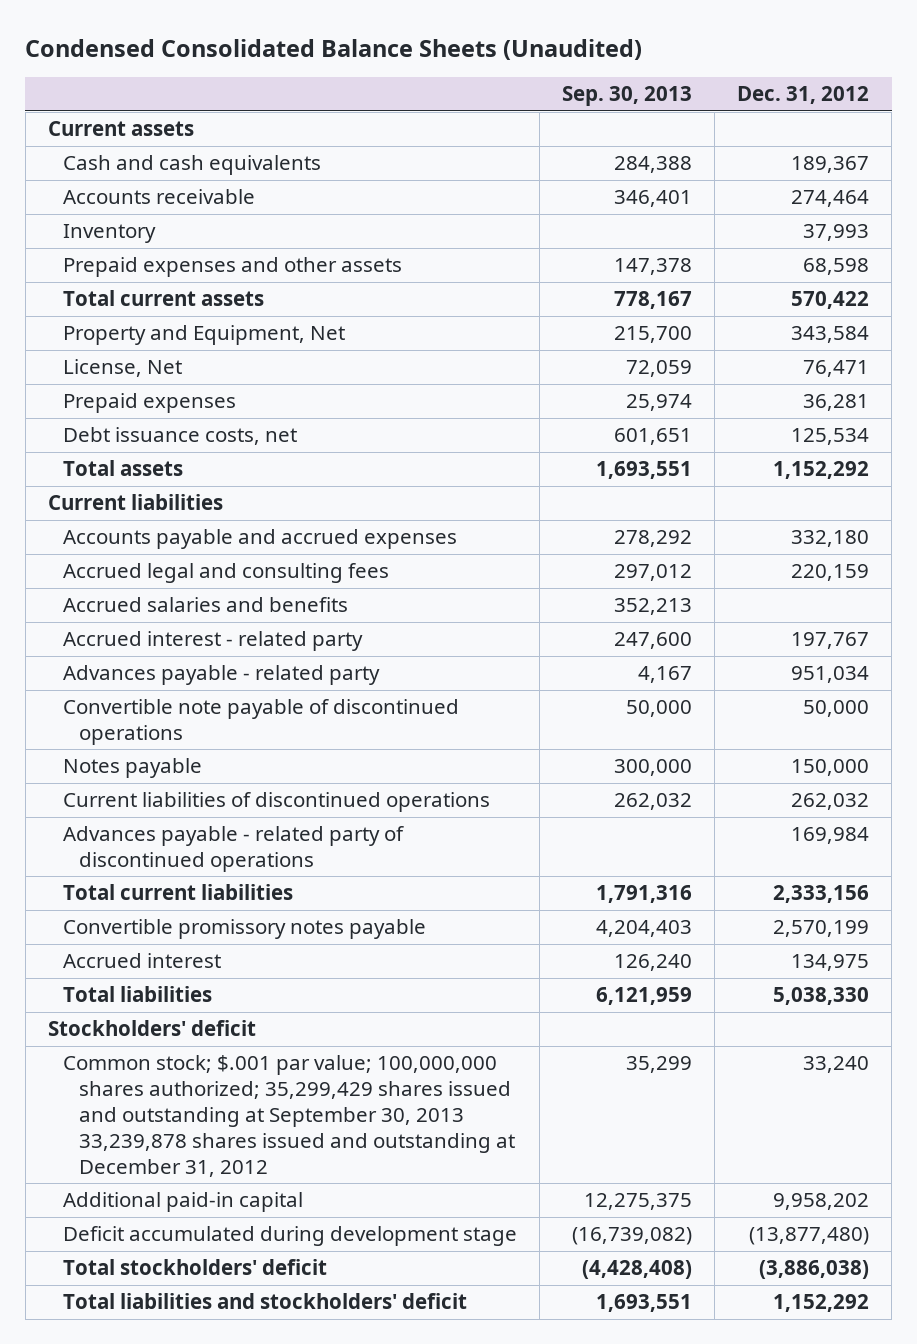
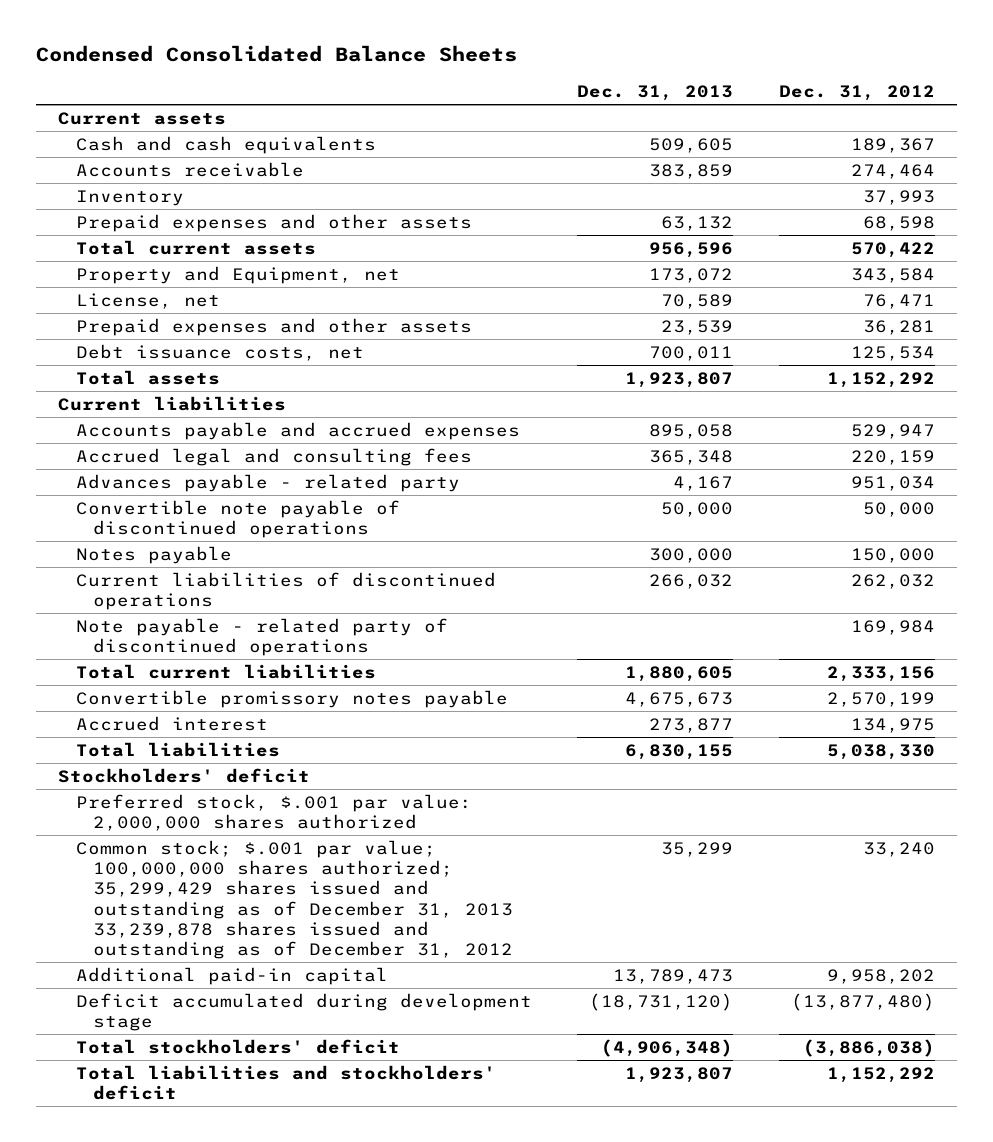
[25,38,643,60] Condensed Consolidated Balance Sheets (Unaudited) -> [35,45,517,63] Condensed Consolidated Balance Sheets
[562,86,693,107] Sep. 30, 2013 -> none
none -> [577,84,734,101] Dec. 31, 2013
[63,325,346,346] Property and Equipment, Net -> [75,265,400,284] Property and Equipment, net
[63,359,183,378] License, Net -> [75,292,220,309] License, net
[63,393,237,414] Prepaid expenses -> [75,317,472,336] Prepaid expenses and other assets
[791,530,870,548] 332,180 -> [850,423,935,439] 529,947
[63,597,349,613] Accrued salaries and benefits -> none
[63,631,364,652] Accrued interest - related party -> none
[63,826,405,872] Advances payable - related party of discontinued operations -> [75,617,448,657] Note payable - related party of discontinued operations
none -> [75,793,472,832] Preferred stock, $.001 par value: 2,000,000 shares authorized
[63,1055,516,1177] Common stock; $.001 par value; 100,000,000 shares authorized; 35,299,429 shares issued and outstanding at September 30, 2013 33,239,878 shares issued and outstanding at December 31, 2012 -> [75,839,514,960] Common stock; $.001 par value; 100,000,000 shares authorized; 35,299,429 shares issued and outstanding as of December 31, 2013 33,239,878 shares issued and outstanding as of December 31, 2012

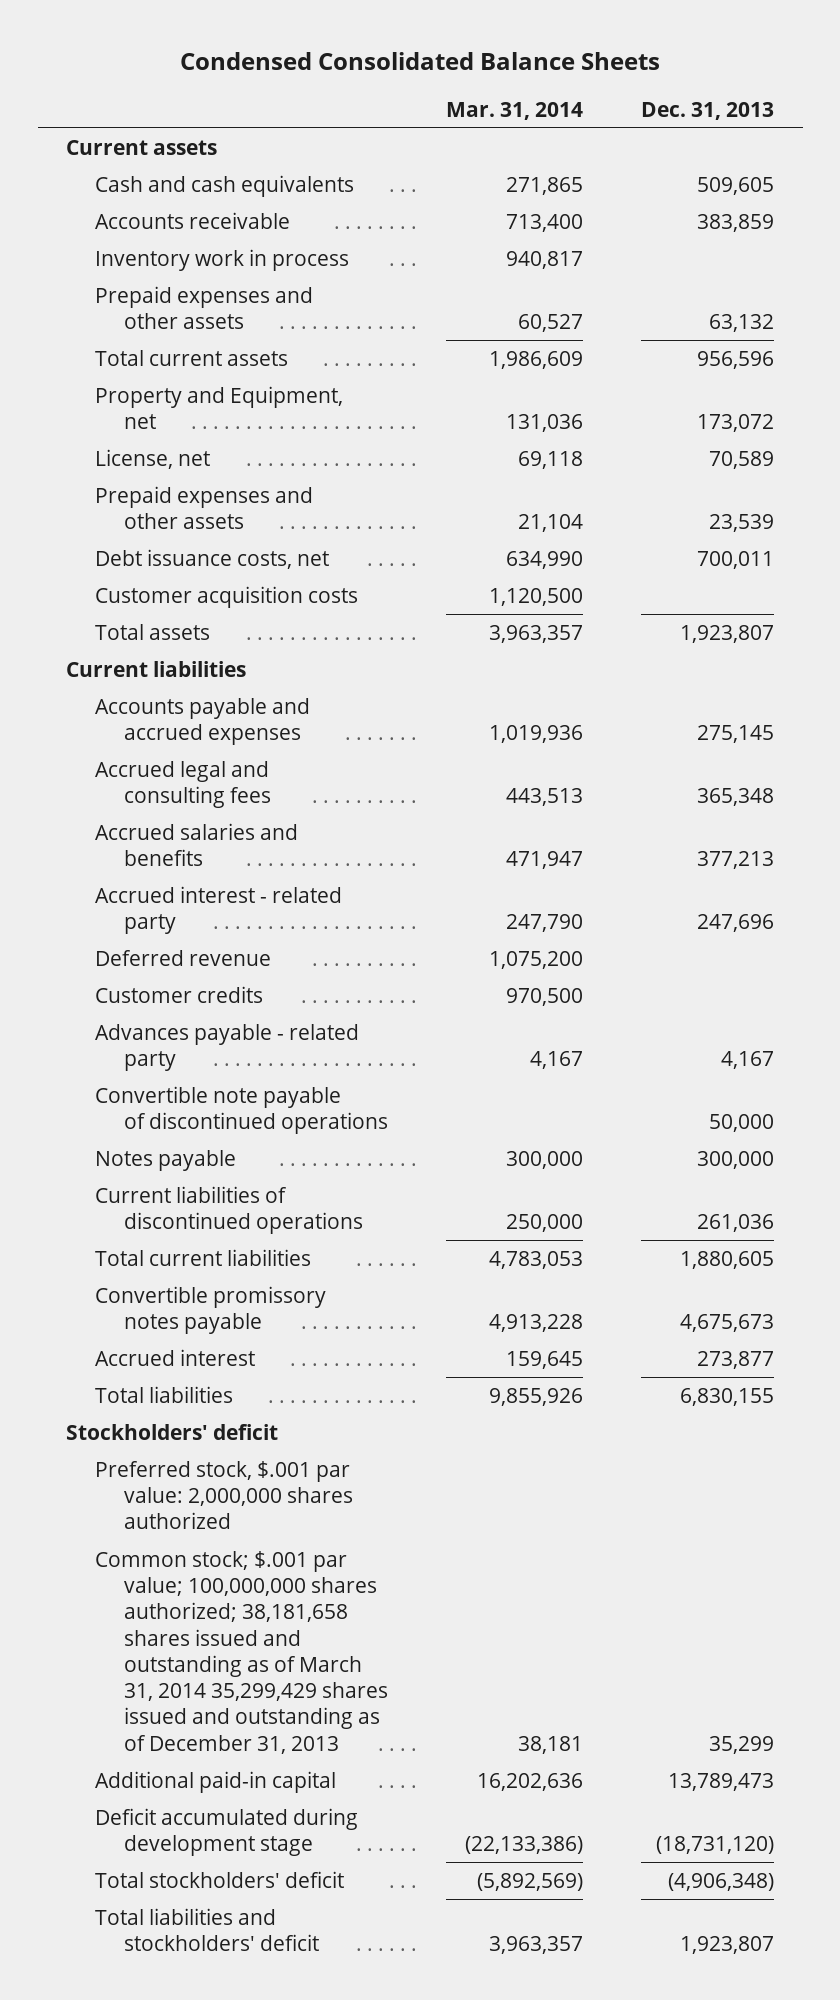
[778,84,935,101] Dec. 31, 2012 -> none
none -> [446,101,584,120] Mar. 31, 2014
[75,189,184,206] Inventory -> none
none -> [95,248,350,271] Inventory work in process
none -> [95,585,359,608] Customer acquisition costs
[649,423,734,439] 895,058 -> [696,725,774,744] 275,145
none -> [95,822,299,867] Accrued salaries and benefits
none -> [95,885,343,935] Accrued interest - related party
none -> [95,949,272,966] Deferred revenue
none -> [95,985,264,1003] Customer credits
[75,617,448,657] Note payable - related party of discontinued operations -> none
[649,573,734,589] 266,032 -> [696,1214,774,1233] 261,036
[75,839,514,960] Common stock; $.001 par value; 100,000,000 shares authorized; 35,299,429 shares issued and outstanding as of December 31, 2013 33,239,878 shares issued and outstanding as of December 31, 2012 -> [95,1550,389,1754] Common stock; $.001 par value; 100,000,000 shares authorized; 38,181,658 shares issued and outstanding as of March 31, 2014 35,299,429 shares issued and outstanding as of December 31, 2013

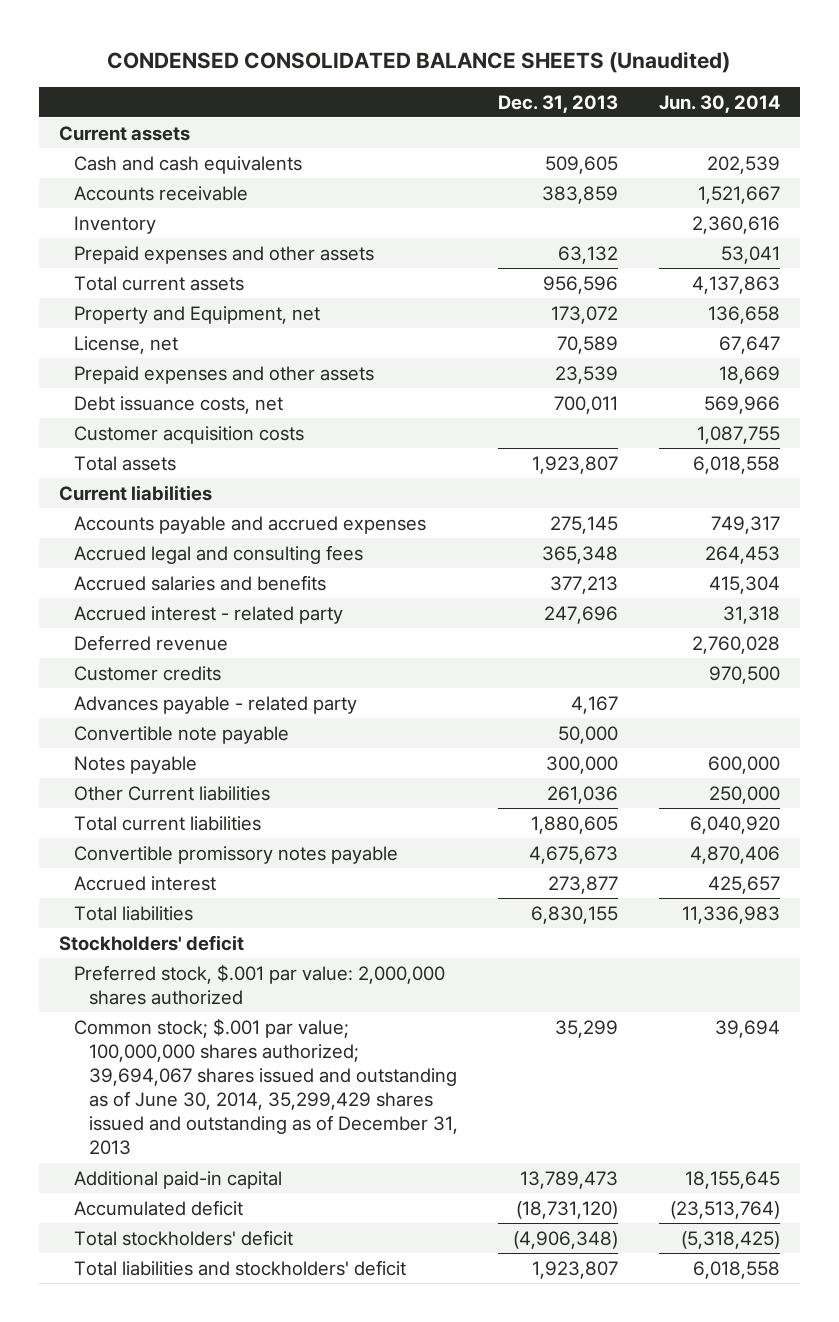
[180,51,661,70] Condensed Consolidated Balance Sheets -> [107,51,731,74] CONDENSED CONSOLIDATED BALANCE SHEETS (Unaudited)
[446,101,584,120] Mar. 31, 2014 -> none
none -> [658,94,780,113] Jun. 30, 2014
[95,248,350,271] Inventory work in process -> [74,215,157,234] Inventory
[95,1085,389,1135] Convertible note payable of discontinued operations -> [74,725,290,744] Convertible note payable
[95,1185,364,1235] Current liabilities of discontinued operations -> [74,785,271,801] Other Current liabilities
[95,1550,389,1754] Common stock; $.001 par value; 100,000,000 shares authorized; 38,181,658 shares issued and outstanding as of March 31, 2014 35,299,429 shares issued and outstanding as of December 31, 2013 -> [74,1017,459,1156] Common stock; $.001 par value; 100,000,000 shares authorized; 39,694,067 shares issued and outstanding as of June 30, 2014, 35,299,429 shares issued and outstanding as of December 31, 2013
[95,1807,359,1857] Deficit accumulated during development stage -> [74,1199,244,1216] Accumulated deficit

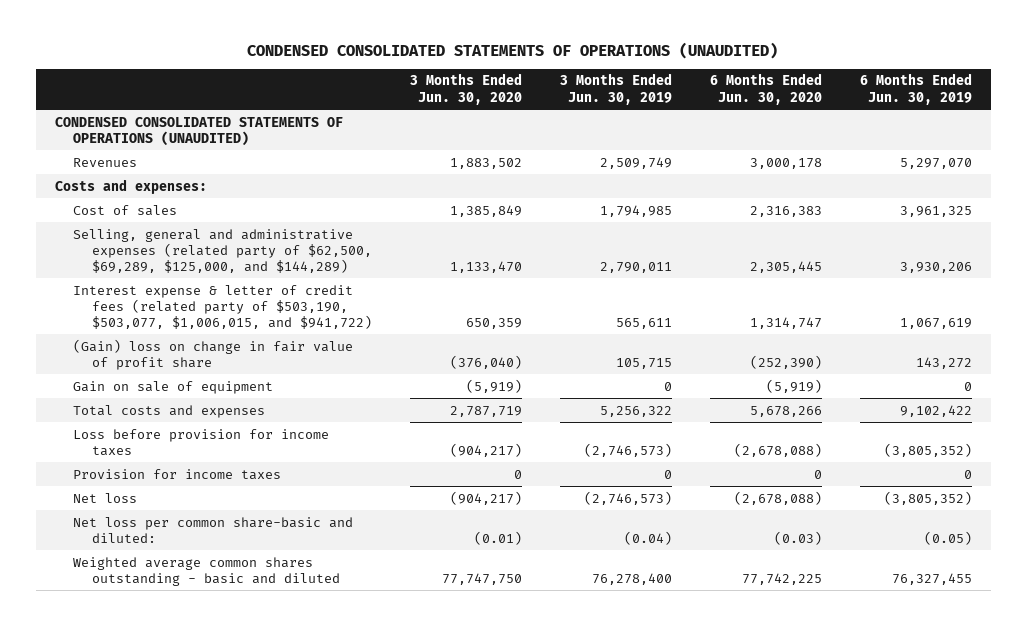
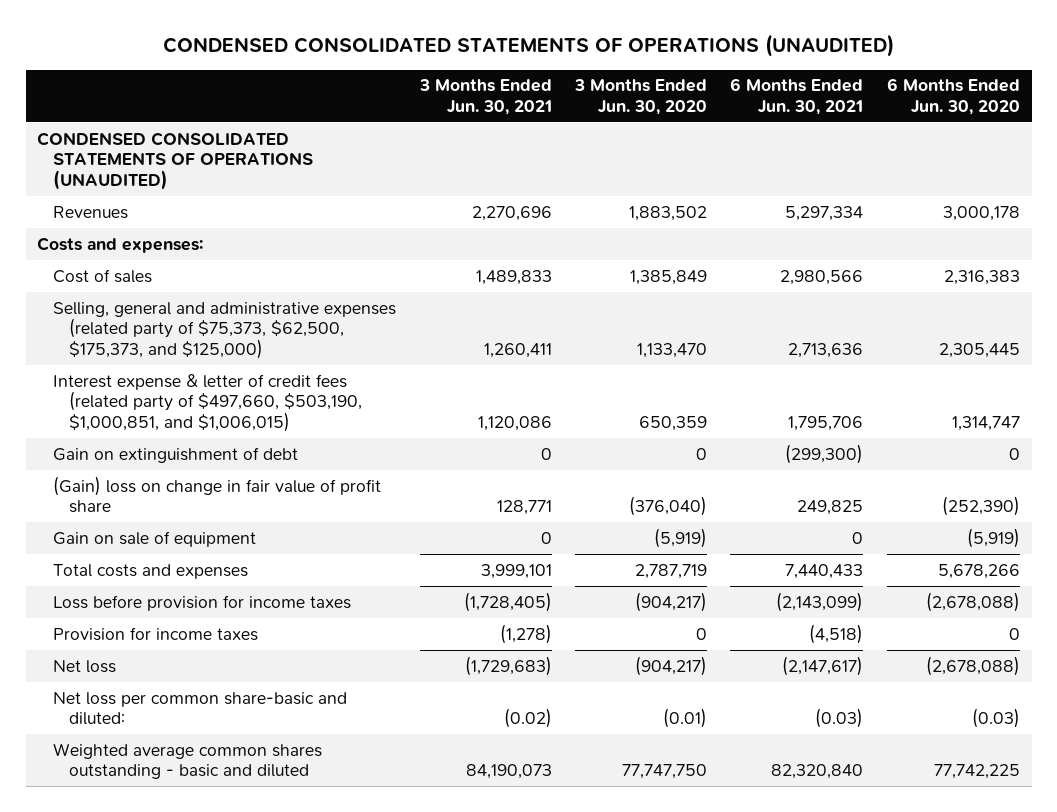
[560,73,673,105] 3 Months Ended Jun. 30, 2019 -> none
[860,73,973,105] 6 Months Ended Jun. 30, 2019 -> none
none -> [418,79,552,116] 3 Months Ended Jun. 30, 2021
none -> [730,78,864,116] 6 Months Ended Jun. 30, 2021
[73,228,373,273] Selling, general and administrative expenses (related party of $62,500, $69,289, $125,000, and $144,289) -> [53,301,397,359] Selling, general and administrative expenses (related party of $75,373, $62,500, $175,373, and $125,000)
[73,284,373,329] Interest expense & letter of credit fees (related party of $503,190, $503,077, $1,006,015, and $941,722) -> [53,373,363,432] Interest expense & letter of credit fees (related party of $497,660, $503,190, $1,000,851, and $1,006,015)
none -> [53,446,299,463] Gain on extinguishment of debt

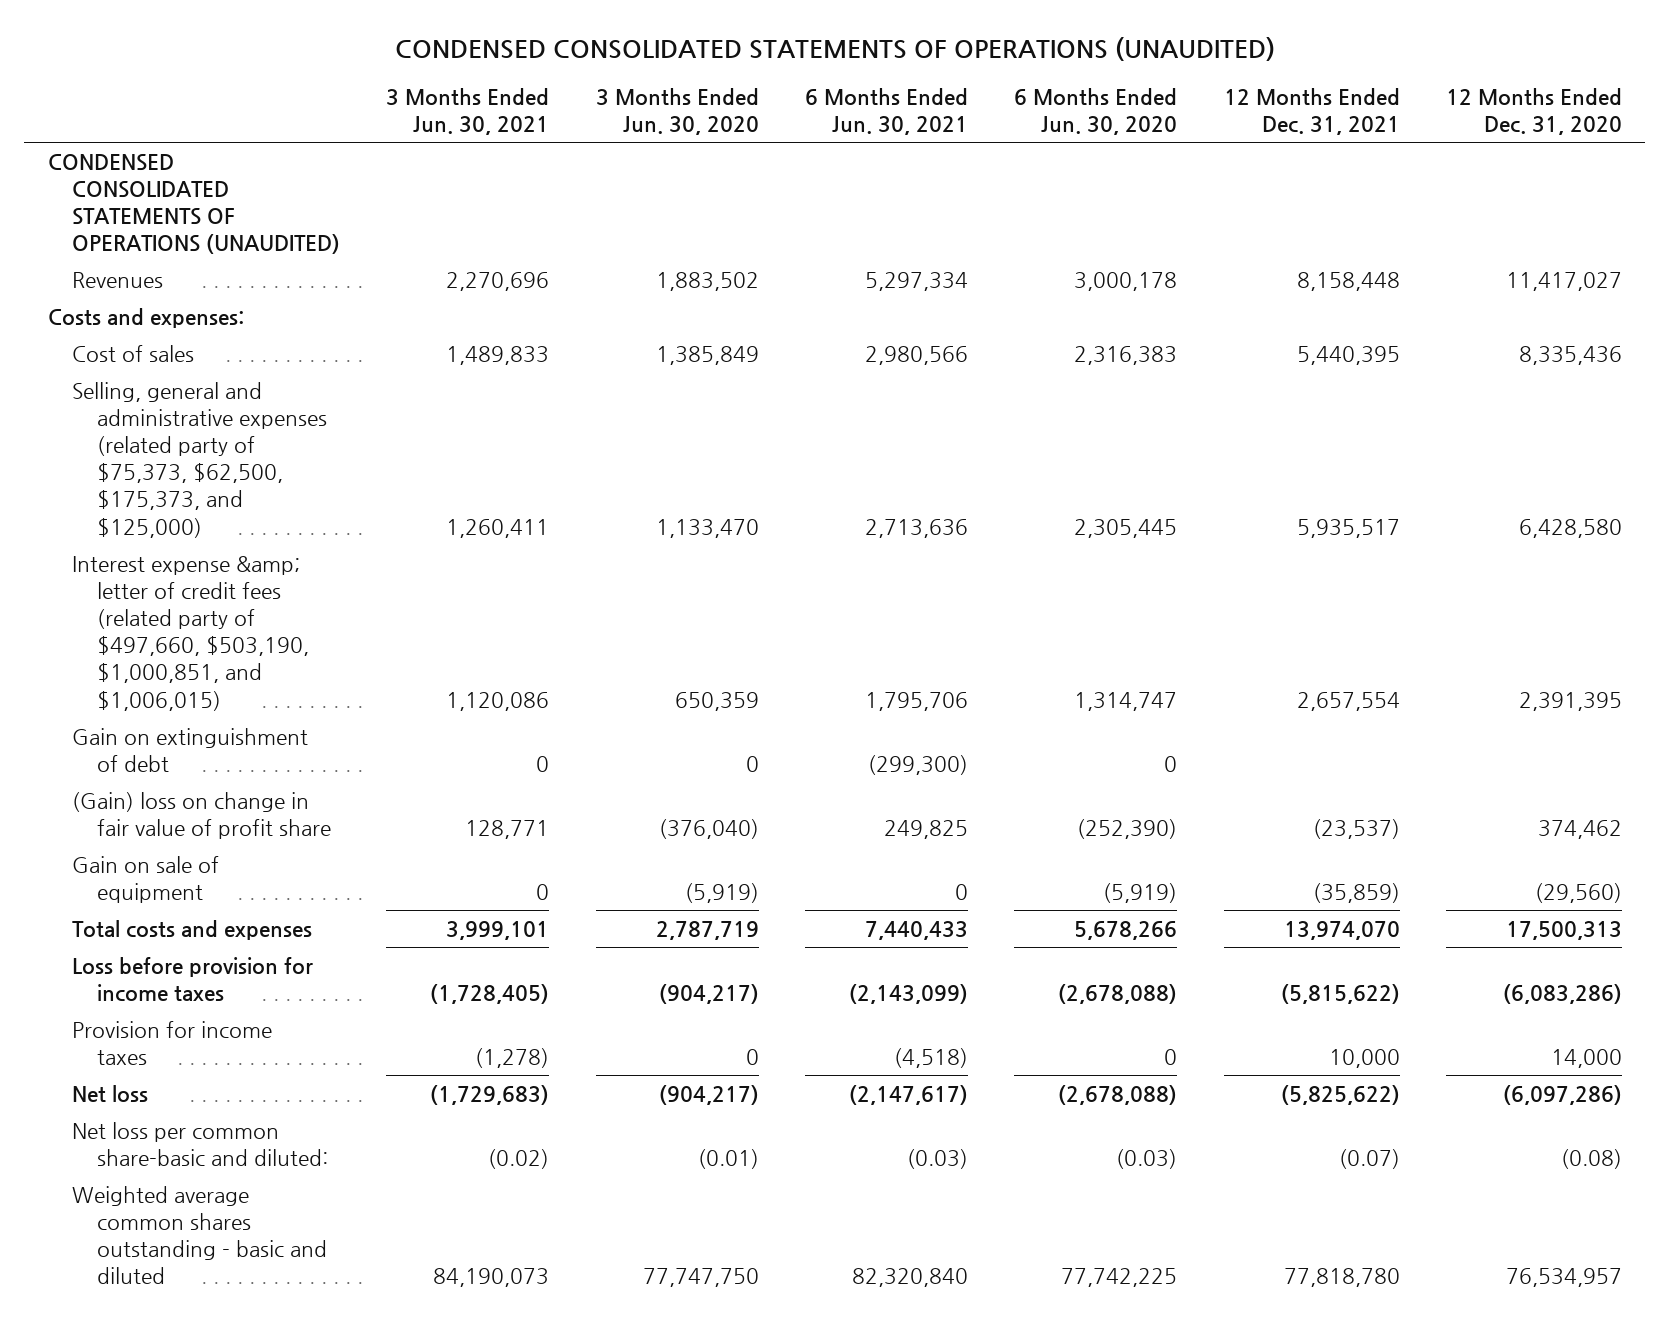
none -> [1223,88,1400,136] 12 Months Ended Dec. 31, 2021
none -> [1445,88,1622,136] 12 Months Ended Dec. 31, 2020
[53,373,363,432] Interest expense & letter of credit fees (related party of $497,660, $503,190, $1,000,851, and $1,006,015) -> [72,555,309,711] Interest expense &amp; letter of credit fees (related party of $497,660, $503,190, $1,000,851, and $1,006,015)

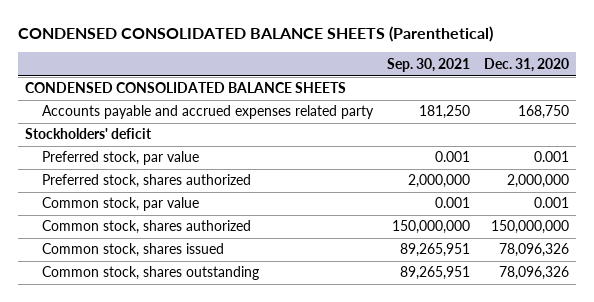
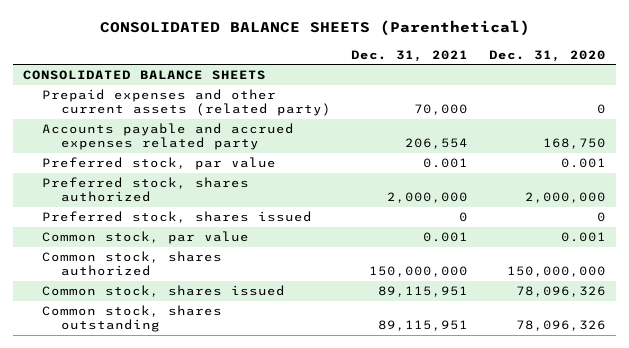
[18,26,494,43] CONDENSED CONSOLIDATED BALANCE SHEETS (Parenthetical) -> [99,20,530,37] CONSOLIDATED BALANCE SHEETS (Parenthetical)
[386,57,470,72] Sep. 30, 2021 -> none
none -> [351,49,469,62] Dec. 31, 2021
[25,82,347,94] CONDENSED CONSOLIDATED BALANCE SHEETS -> [23,70,267,81] CONSOLIDATED BALANCE SHEETS
none -> [42,89,332,117] Prepaid expenses and other current assets (related party)
[25,128,153,140] Stockholders' deficit -> none
none -> [42,211,313,224] Preferred stock, shares issued

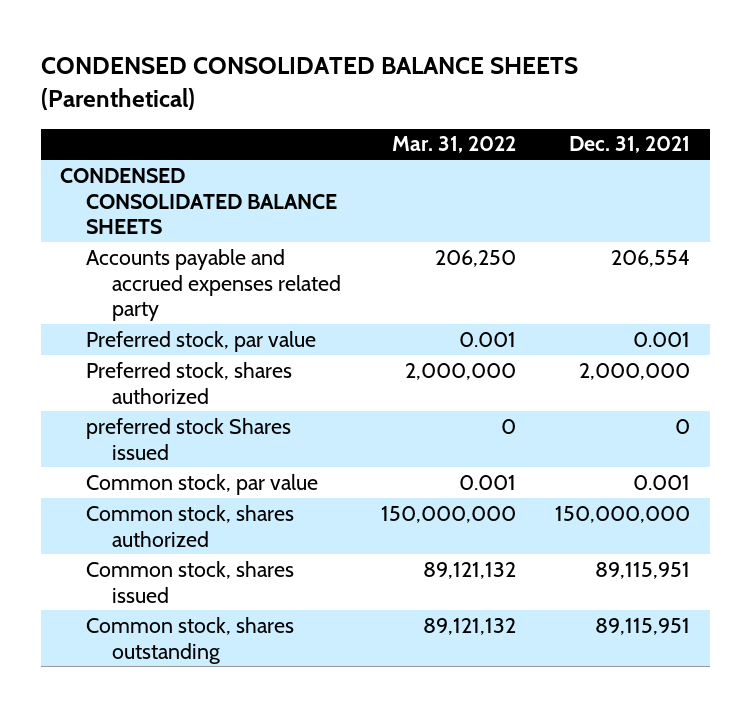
[99,20,530,37] CONSOLIDATED BALANCE SHEETS (Parenthetical) -> [40,56,578,111] CONDENSED CONSOLIDATED BALANCE SHEETS (Parenthetical)
[488,49,606,62] Dec. 31, 2020 -> none
none -> [391,136,516,154] Mar. 31, 2022
[42,89,332,117] Prepaid expenses and other current assets (related party) -> none
[23,70,267,81] CONSOLIDATED BALANCE SHEETS -> [60,167,338,235] CONDENSED CONSOLIDATED BALANCE SHEETS
[42,211,313,224] Preferred stock, shares issued -> [86,417,292,460] preferred stock Shares issued

